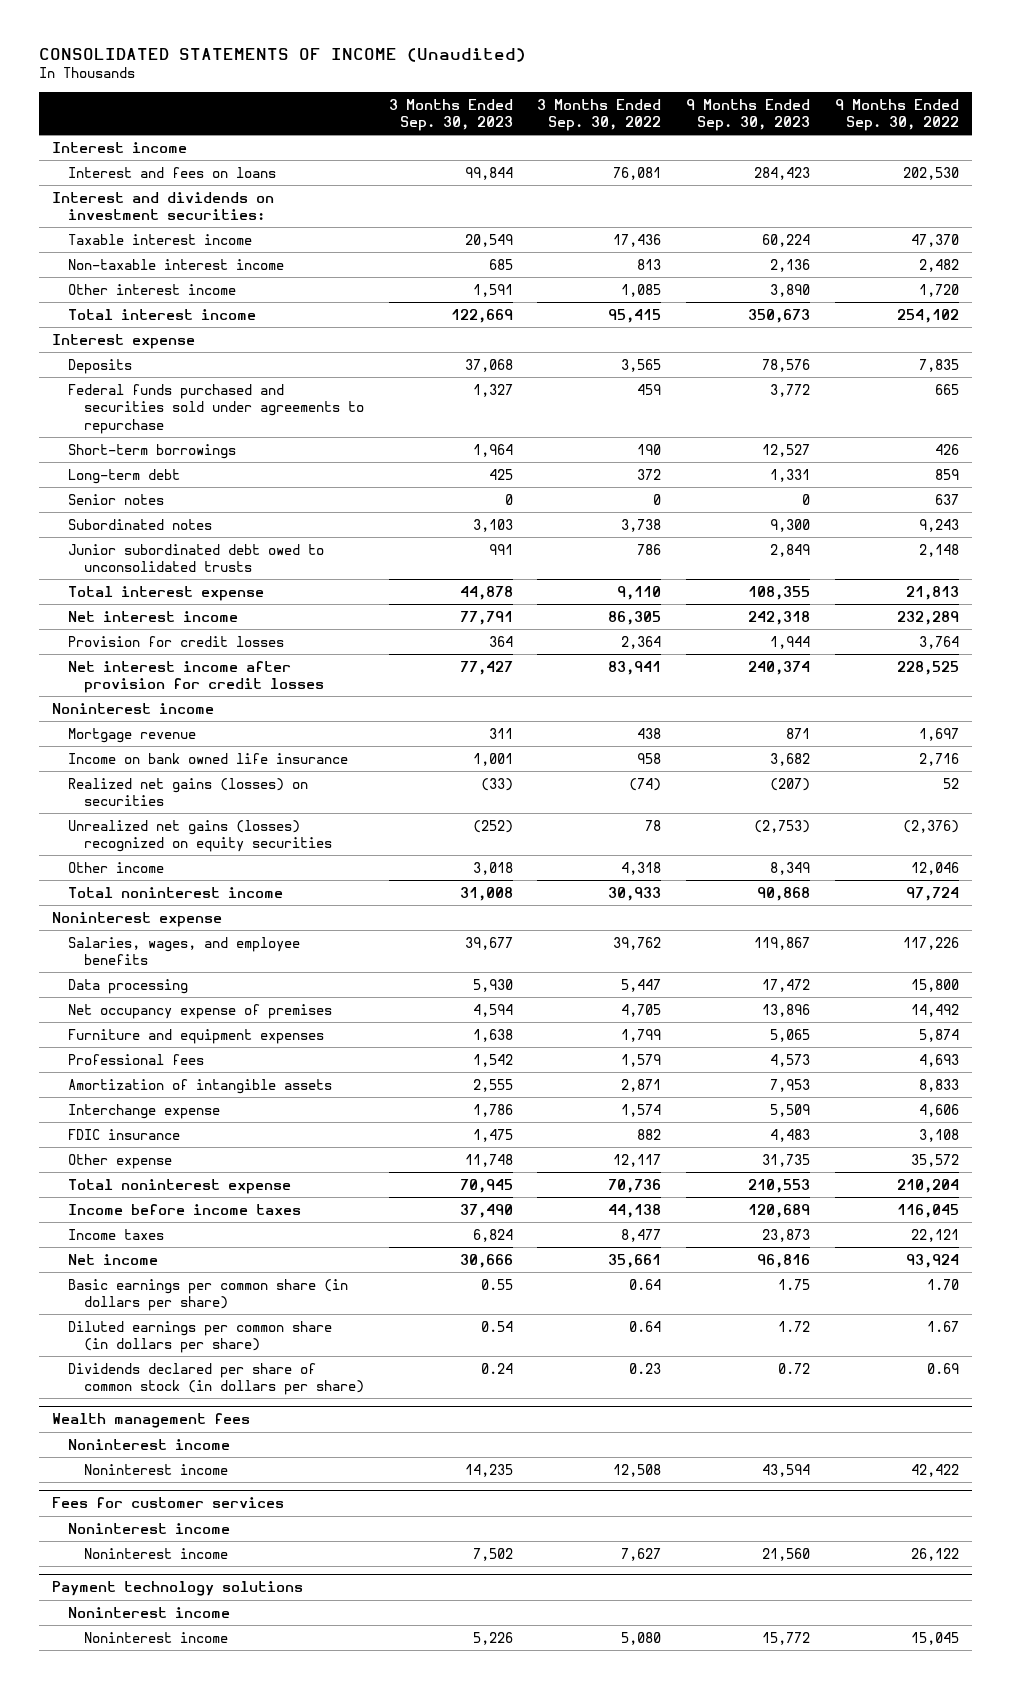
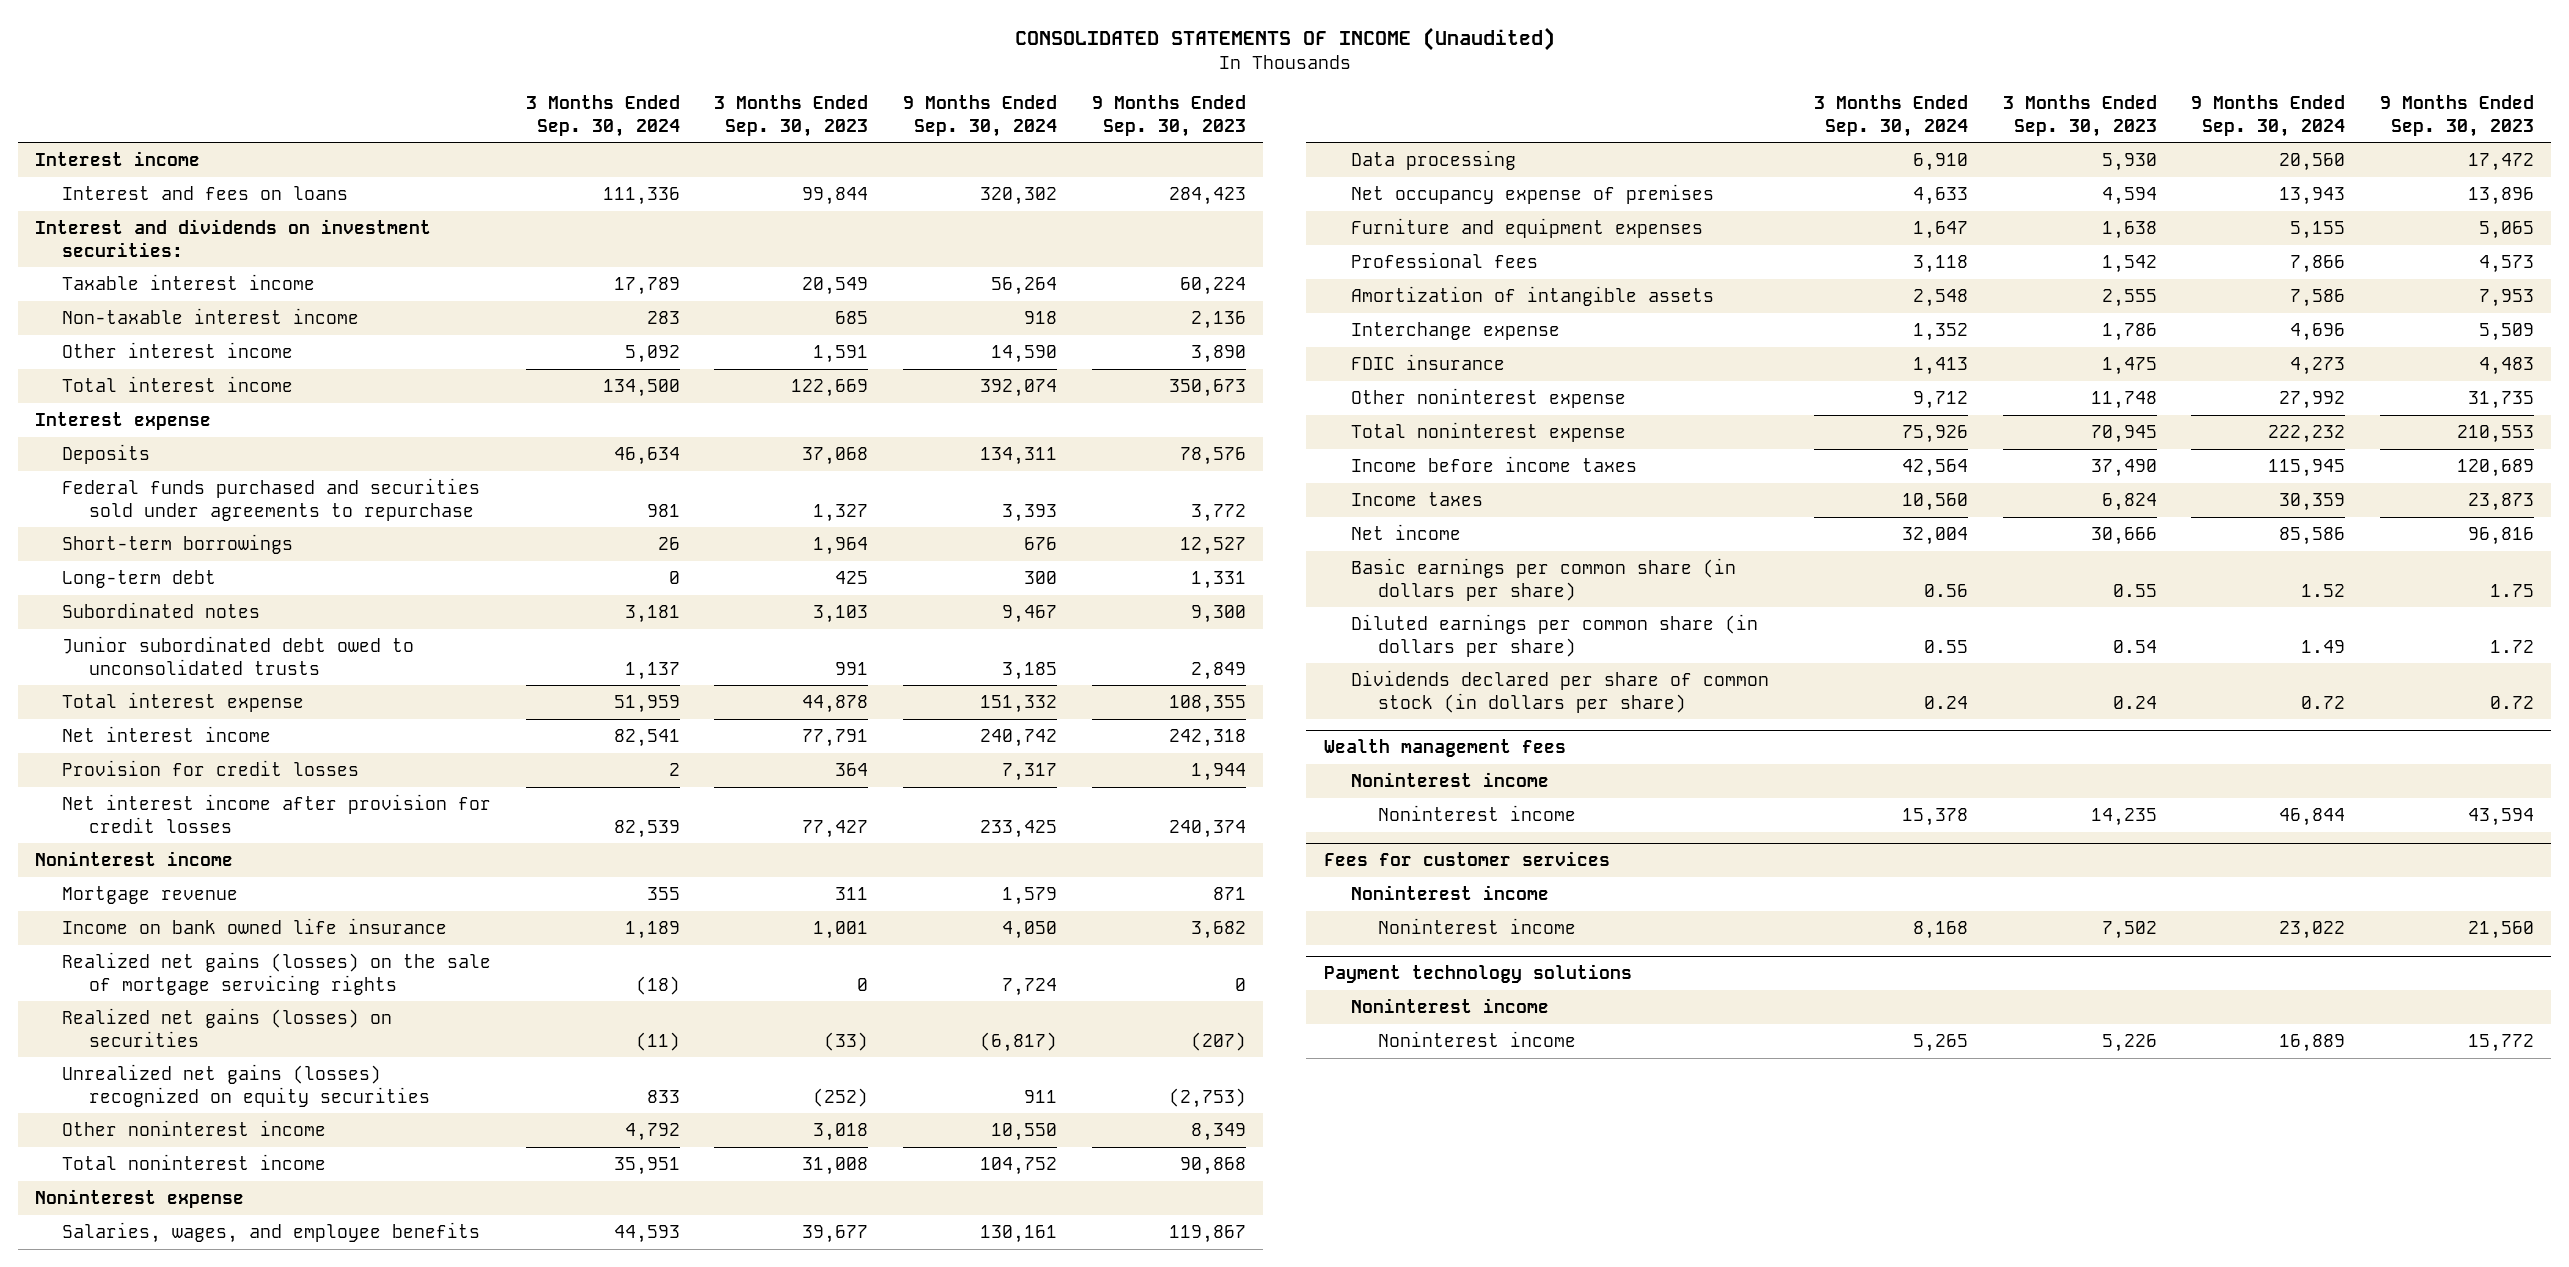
[537,98,662,132] 3 Months Ended Sep. 30, 2022 -> none
[835,98,960,132] 9 Months Ended Sep. 30, 2022 -> none
none -> [525,95,680,137] 3 Months Ended Sep. 30, 2024
none -> [902,95,1057,137] 9 Months Ended Sep. 30, 2024
[67,493,164,505] Senior notes -> none
none -> [62,952,492,995] Realized net gains (losses) on the sale of mortgage servicing rights
[67,861,164,873] Other income -> [62,1120,327,1137] Other noninterest income
[67,1153,172,1169] Other expense -> [1350,388,1626,409] Other noninterest expense

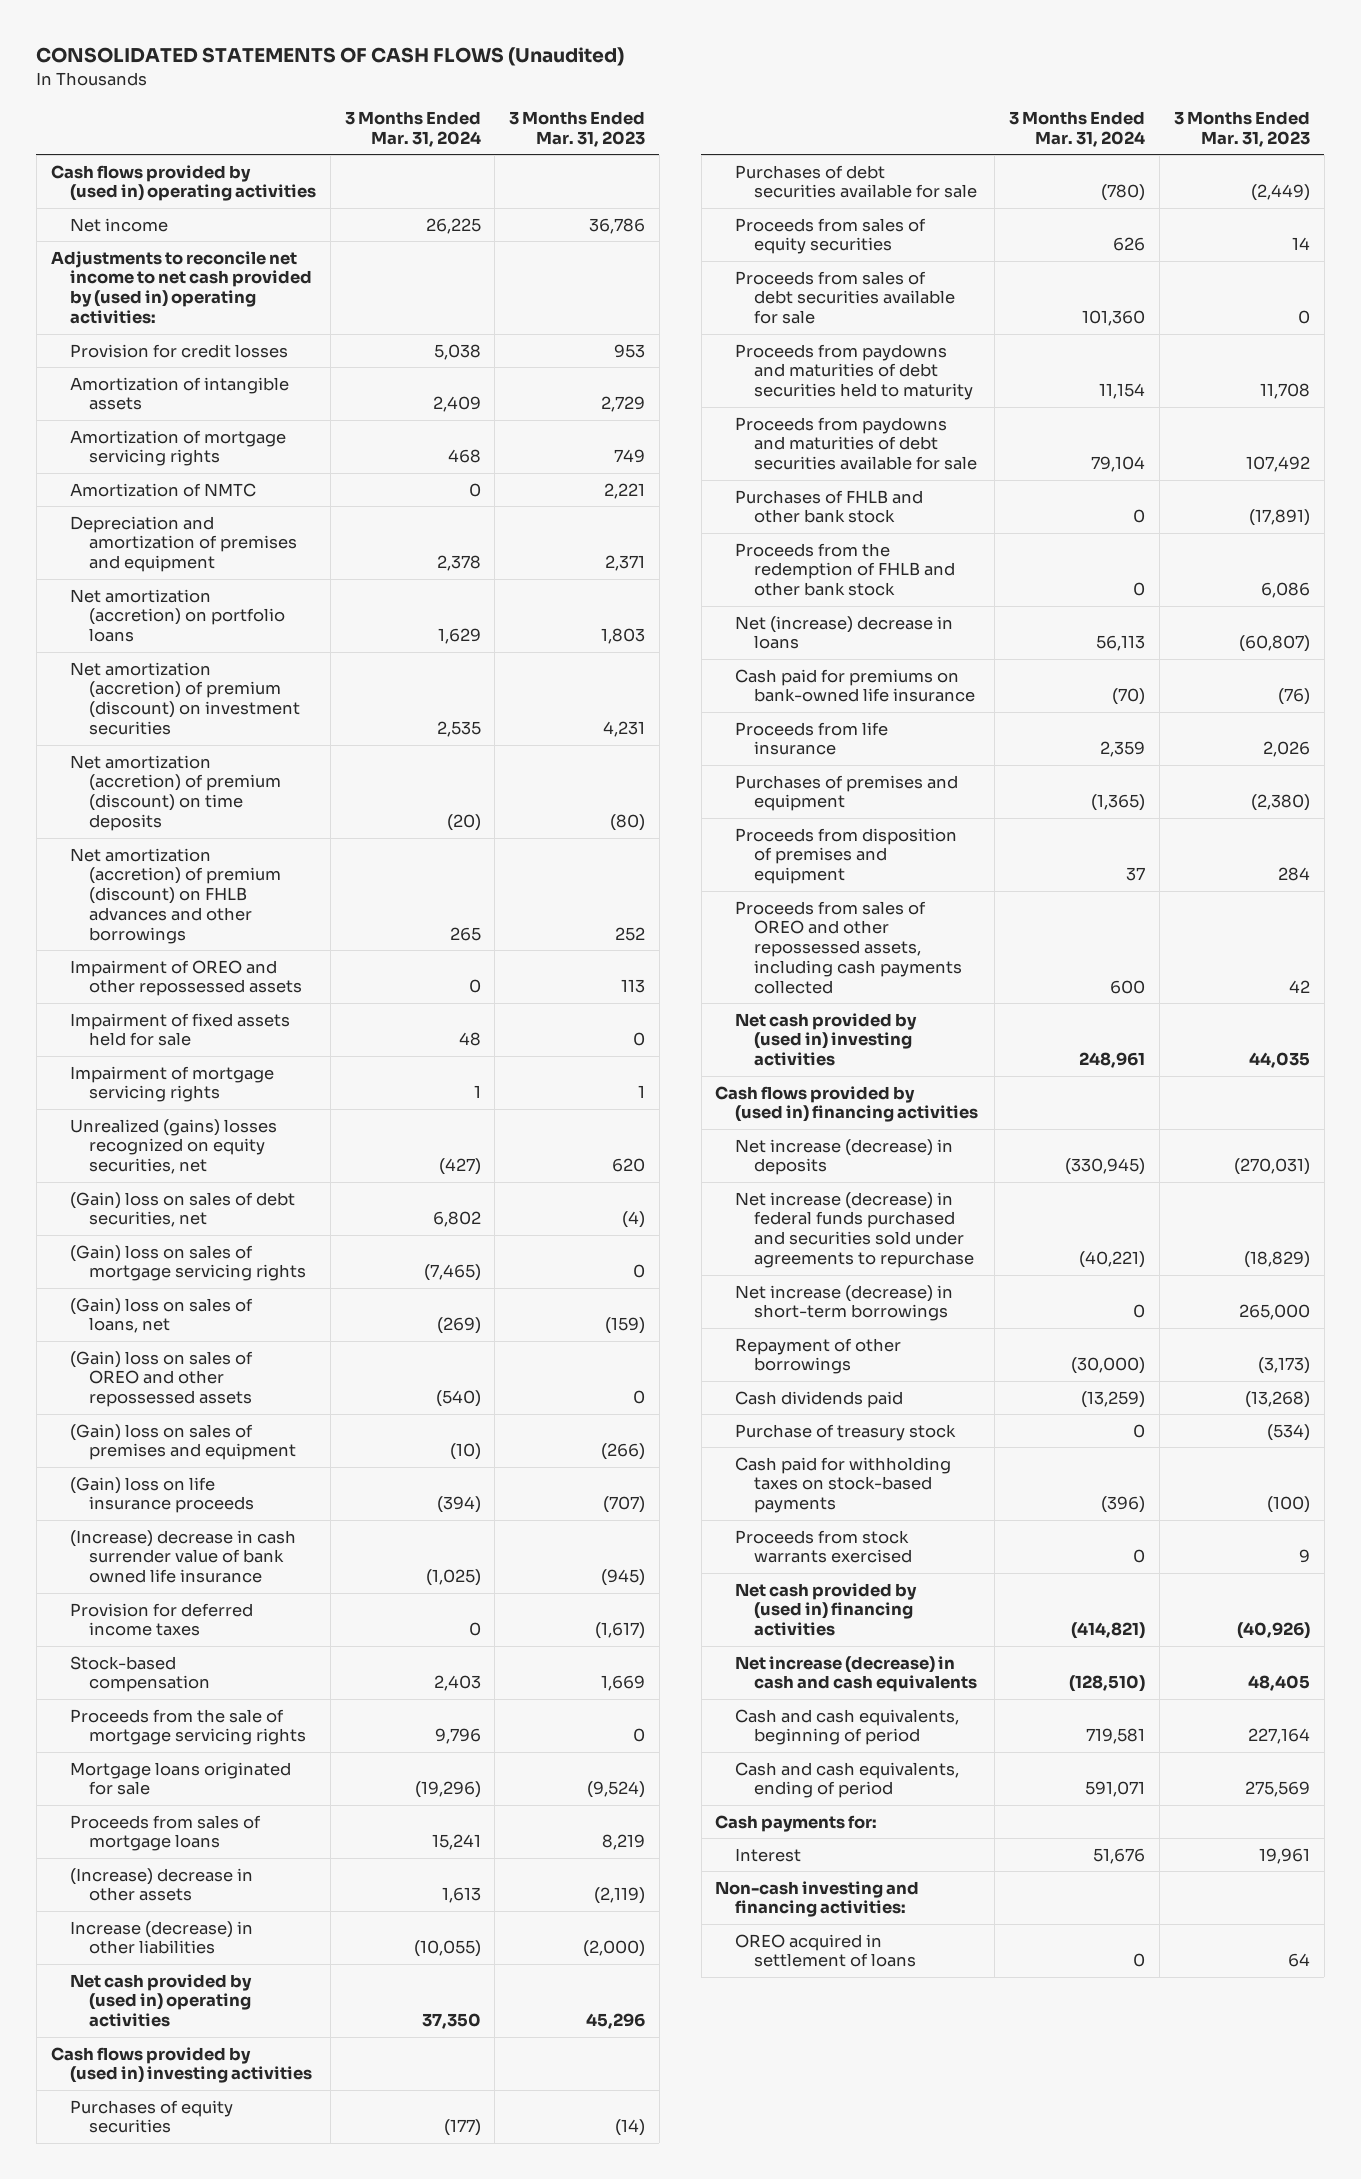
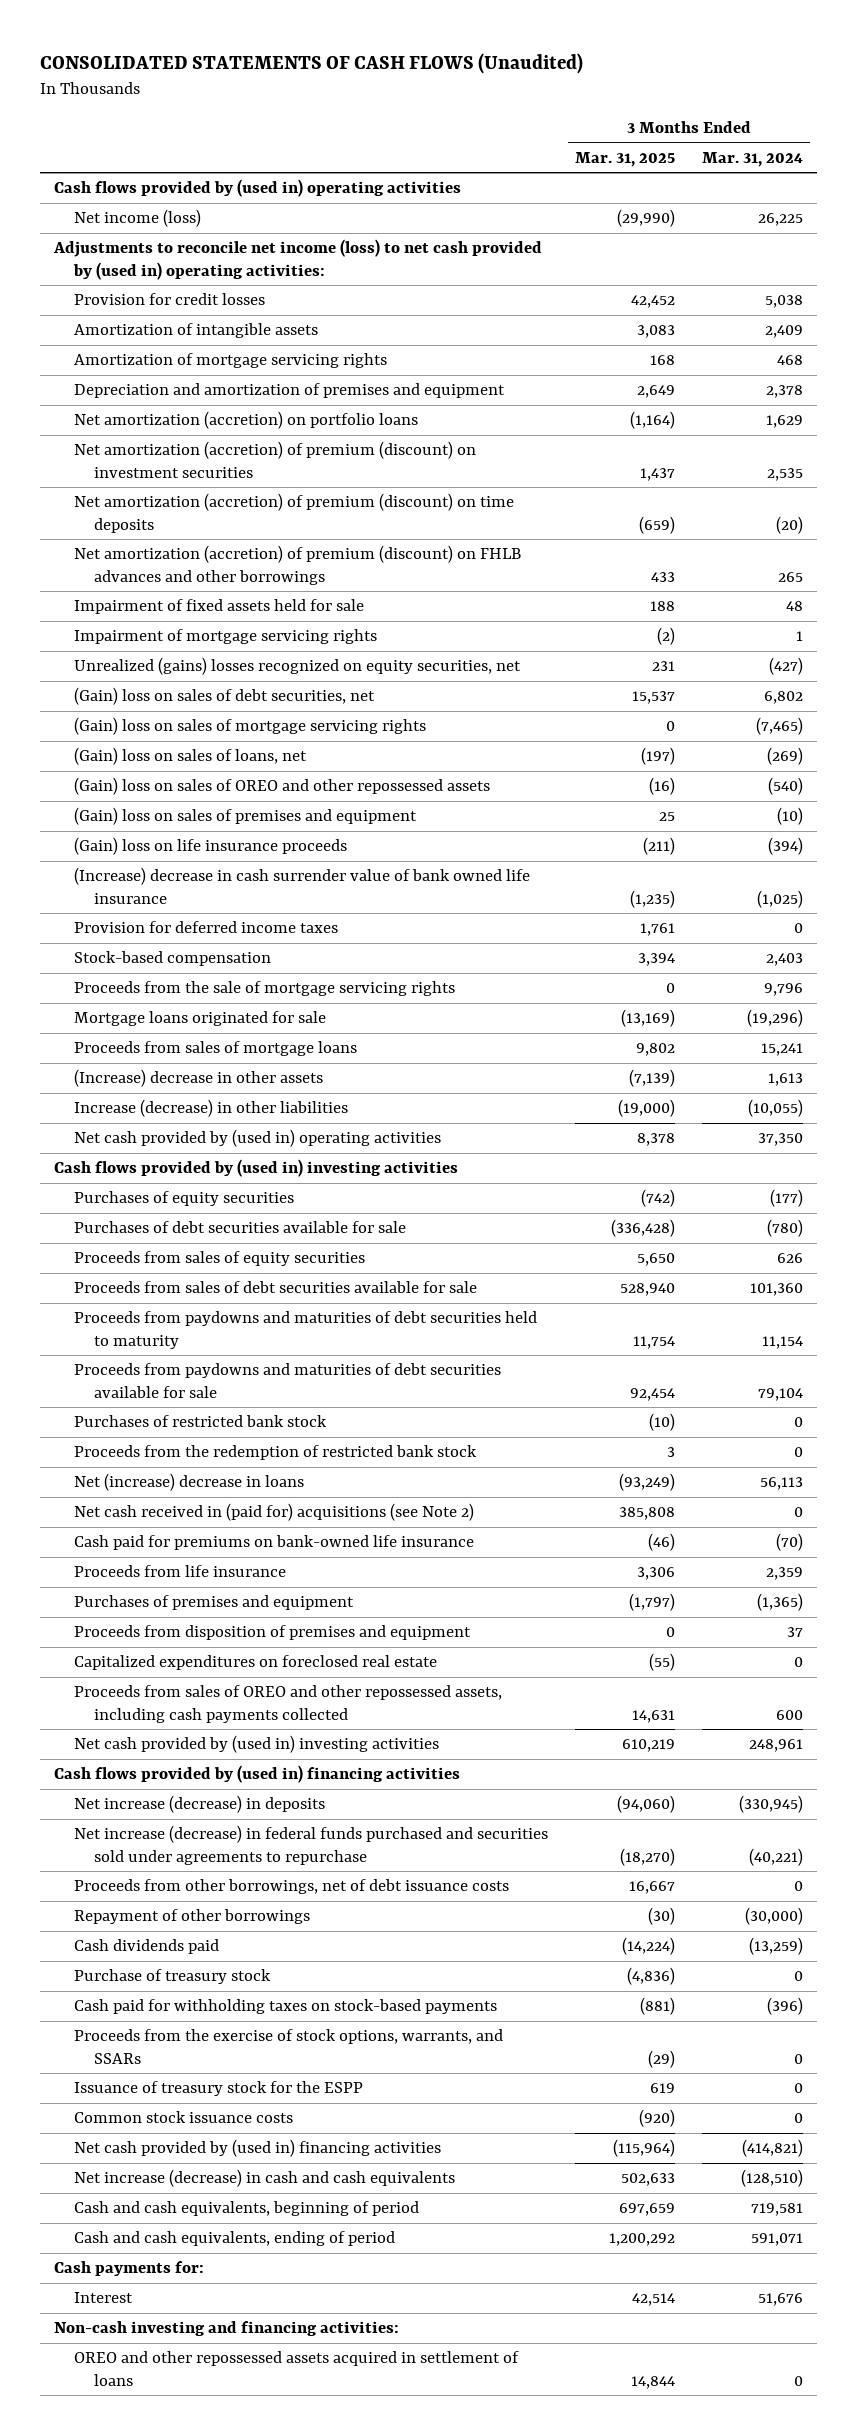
[509,110,646,147] 3 Months Ended Mar. 31, 2023 -> none
none -> [575,151,676,167] Mar. 31, 2025
[69,217,168,232] Net income -> [73,209,201,228] Net income (loss)
[50,250,312,325] Adjustments to reconcile net income to net cash provided by (used in) operating activities: -> [52,239,542,280] Adjustments to reconcile net income (loss) to net cash provided by (used in) operating activities:
[69,482,256,497] Amortization of NMTC -> none
[69,959,303,997] Impairment of OREO and other repossessed assets -> none
[734,489,923,524] Purchases of FHLB and other bank stock -> [73,1415,327,1428] Purchases of restricted bank stock
[734,542,955,597] Proceeds from the redemption of FHLB and other bank stock -> [73,1445,477,1461] Proceeds from the redemption of restricted bank stock
none -> [73,1503,474,1522] Net cash received in (paid for) acquisitions (see Note 2)
none -> [73,1655,437,1671] Capitalized expenditures on foreclosed real estate
[734,1284,953,1322] Net increase (decrease) in short-term borrowings -> none
none -> [73,1879,509,1895] Proceeds from other borrowings, net of debt issuance costs
[734,1529,912,1564] Proceeds from stock warrants exercised -> none
none -> [73,2029,503,2064] Proceeds from the exercise of stock options, warrants, and SSARs
none -> [73,2081,363,2097] Issuance of treasury stock for the ESPP
none -> [73,2111,293,2124] Common stock issuance costs
[734,1933,916,1968] OREO acquired in settlement of loans -> [73,2351,519,2386] OREO and other repossessed assets acquired in settlement of loans

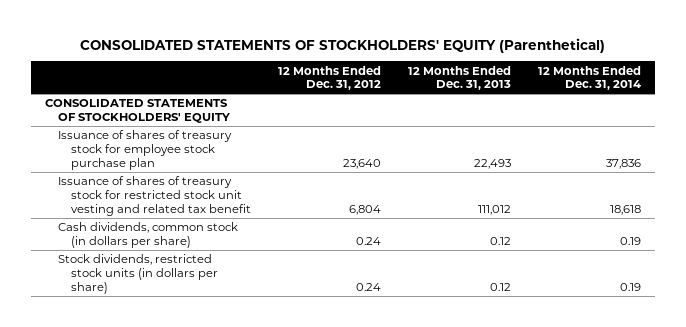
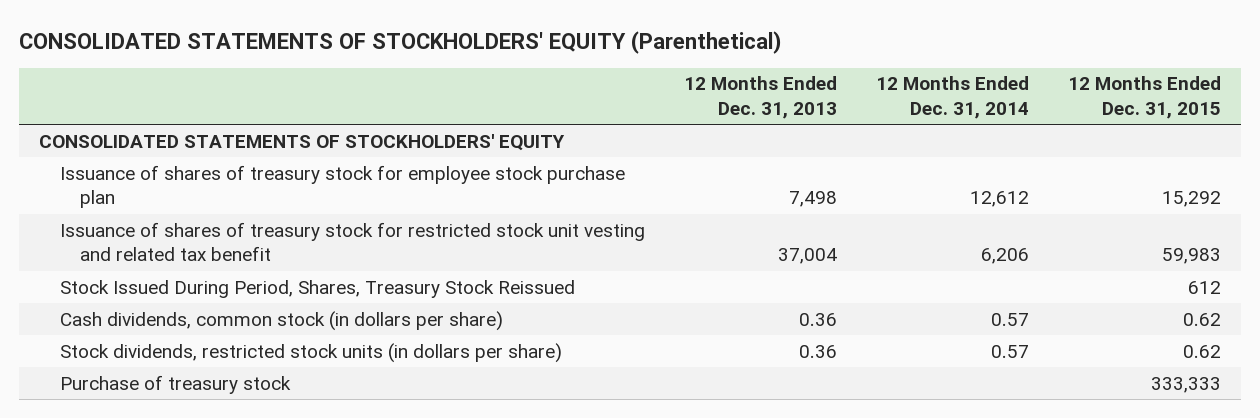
[277,65,381,91] 12 Months Ended Dec. 31, 2012 -> none
none -> [1068,76,1222,120] 12 Months Ended Dec. 31, 2015
[473,158,511,169] 22,493 -> [788,191,837,208] 7,498
[606,158,642,169] 37,836 -> [969,191,1029,208] 12,612
[477,204,511,215] 111,012 -> [777,248,837,265] 37,004
[610,204,642,215] 18,618 -> [980,248,1029,265] 6,206
none -> [59,279,575,298] Stock Issued During Period, Shares, Treasury Stock Reissued
[489,236,511,245] 0.12 -> [798,312,837,326] 0.36
[620,236,642,245] 0.19 -> [990,312,1029,326] 0.57
[489,282,511,291] 0.12 -> [798,344,837,358] 0.36
[620,282,642,291] 0.19 -> [990,344,1029,358] 0.57
none -> [59,374,291,394] Purchase of treasury stock

